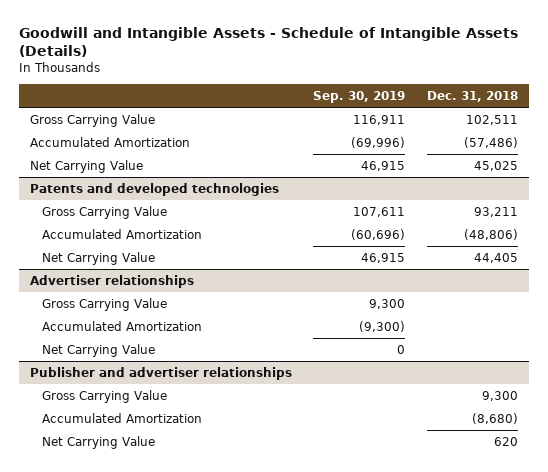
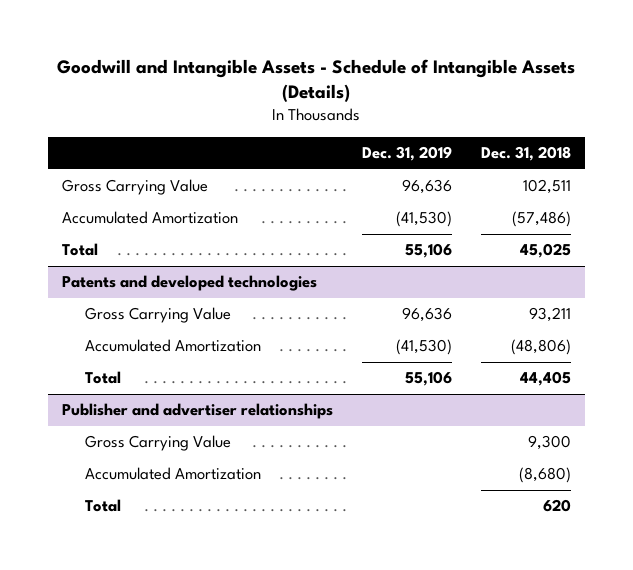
[313,91,406,104] Sep. 30, 2019 -> none
none -> [361,146,452,162] Dec. 31, 2019
[29,159,143,173] Net Carrying Value -> [62,243,99,257] Total
[29,274,194,288] Advertiser relationships -> none
[41,297,167,311] Gross Carrying Value -> none
[41,320,202,331] Accumulated Amortization -> none
[41,343,155,357] Net Carrying Value -> none
[41,251,155,265] Net Carrying Value -> [84,371,121,385] Total
[41,435,155,449] Net Carrying Value -> [84,499,121,513] Total

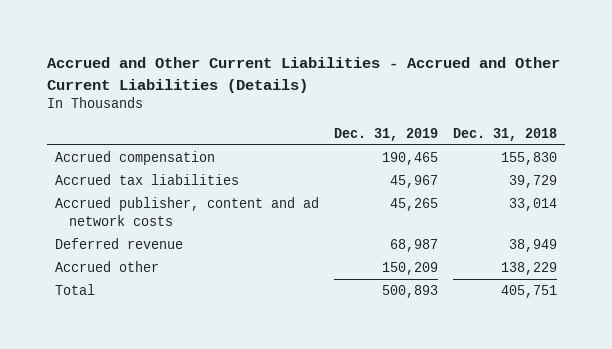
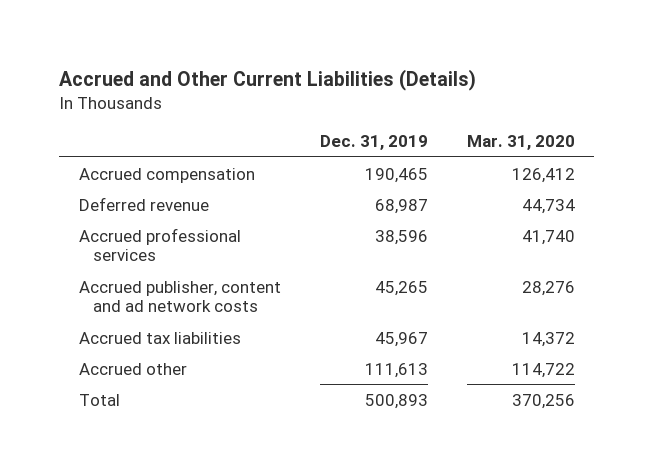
[47,57,561,93] Accrued and Other Current Liabilities - Accrued and Other Current Liabilities (Details) -> [59,68,477,91] Accrued and Other Current Liabilities (Details)
[453,127,558,141] Dec. 31, 2018 -> none
none -> [466,135,575,151] Mar. 31, 2020
none -> [78,227,241,262] Accrued professional services
[54,196,319,226] Accrued publisher, content and ad network costs -> [78,280,281,313] Accrued publisher, content and ad network costs
[54,173,239,185] Accrued tax liabilities -> [78,331,241,344] Accrued tax liabilities
[382,261,439,275] 150,209 -> [364,362,428,378] 111,613

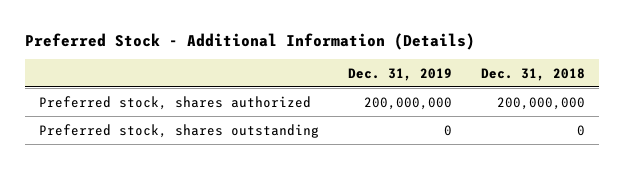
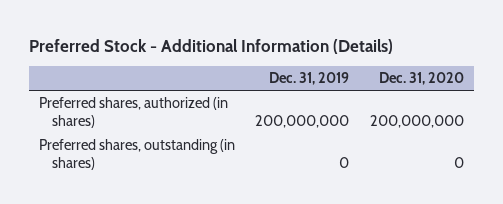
[480,67,585,81] Dec. 31, 2018 -> none
none -> [378,72,464,86] Dec. 31, 2020
[39,95,312,110] Preferred stock, shares authorized -> [38,97,228,129] Preferred shares, authorized (in shares)
[39,123,320,138] Preferred stock, shares outstanding -> [38,139,235,171] Preferred shares, outstanding (in shares)

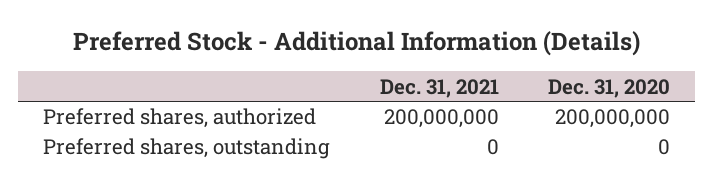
[269,72,350,86] Dec. 31, 2019 -> none
none -> [379,78,499,98] Dec. 31, 2021
[38,97,228,129] Preferred shares, authorized (in shares) -> [43,108,317,129] Preferred shares, authorized
[38,139,235,171] Preferred shares, outstanding (in shares) -> [43,138,331,160] Preferred shares, outstanding

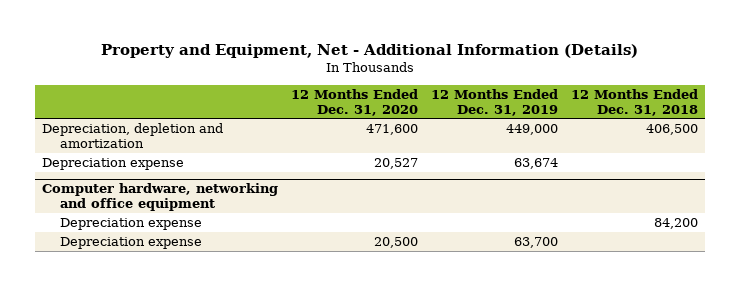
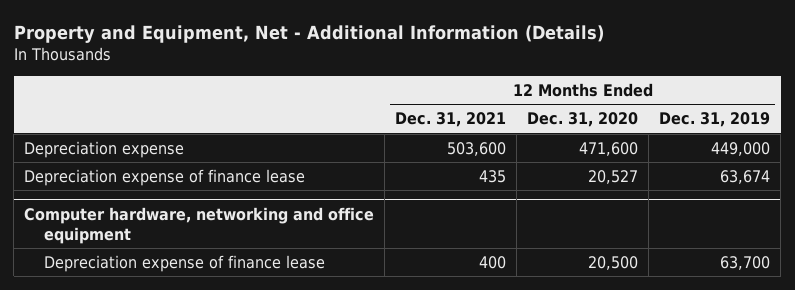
[571,88,699,116] 12 Months Ended Dec. 31, 2018 -> none
none -> [395,112,507,128] Dec. 31, 2021
[41,123,223,148] Depreciation, depletion and amortization -> [24,141,185,159] Depreciation expense
[41,158,184,171] Depreciation expense -> [24,169,306,187] Depreciation expense of finance lease
[60,218,203,231] Depreciation expense -> none
[60,237,203,250] Depreciation expense -> [43,255,325,273] Depreciation expense of finance lease

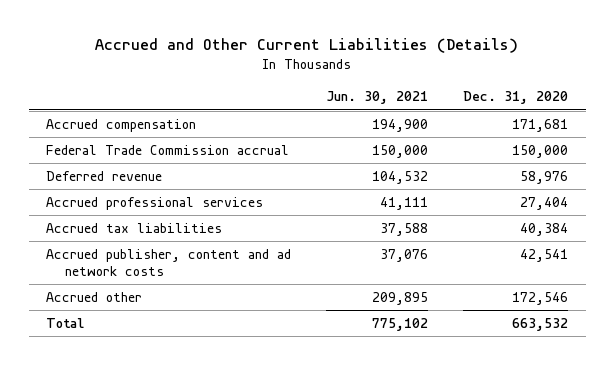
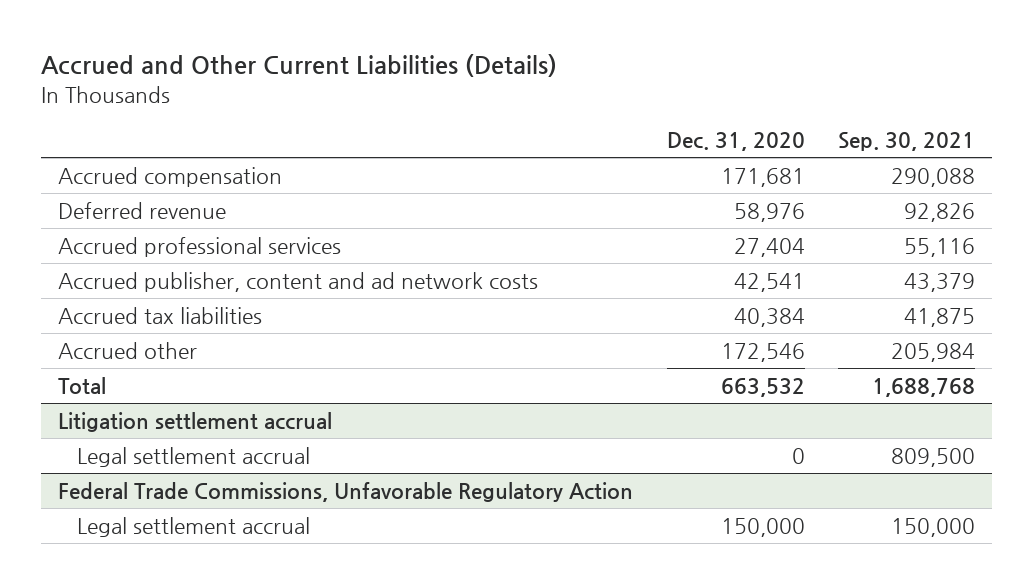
[326,91,429,105] Jun. 30, 2021 -> none
none -> [838,131,976,151] Sep. 30, 2021
[46,145,290,156] Federal Trade Commission accrual -> none
[46,223,223,234] Accrued tax liabilities -> [58,306,263,324] Accrued tax liabilities
none -> [58,411,333,432] Litigation settlement accrual
none -> [77,446,311,467] Legal settlement accrual
none -> [58,481,634,502] Federal Trade Commissions, Unfavorable Regulatory Action
none -> [77,516,311,537] Legal settlement accrual

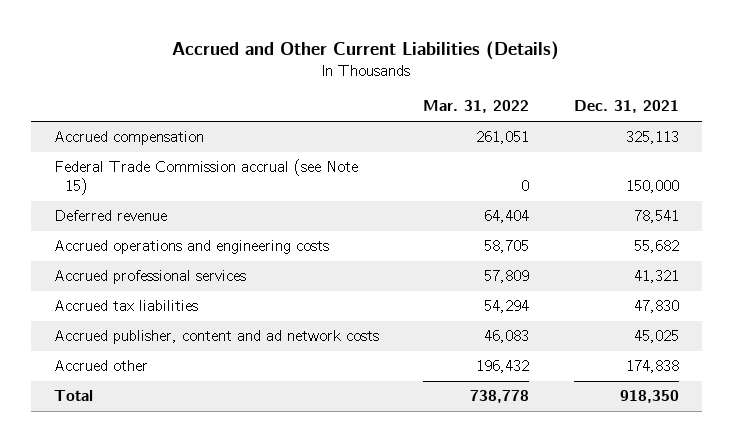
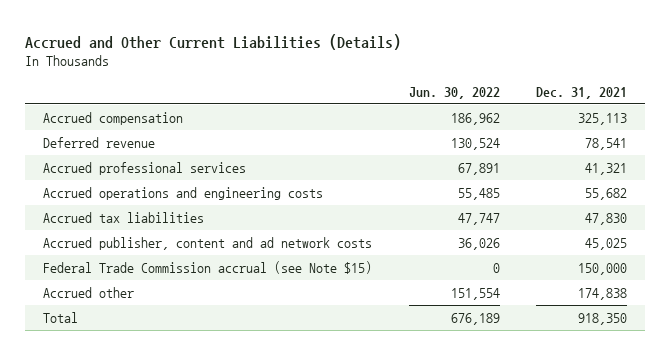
[423,100,530,114] Mar. 31, 2022 -> none
none -> [408,86,500,99] Jun. 30, 2022
[53,159,358,195] Federal Trade Commission accrual (see Note 15) -> none
[53,240,329,255] Accrued operations and engineering costs -> [43,186,324,200] Accrued operations and engineering costs
none -> [43,260,373,274] Federal Trade Commission accrual (see Note $15)

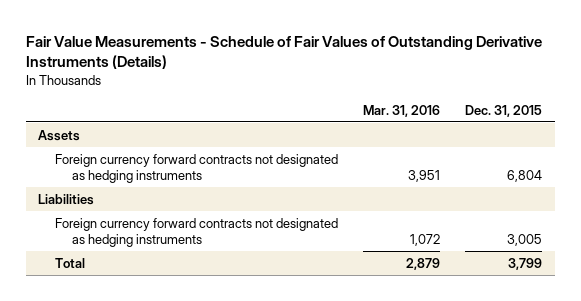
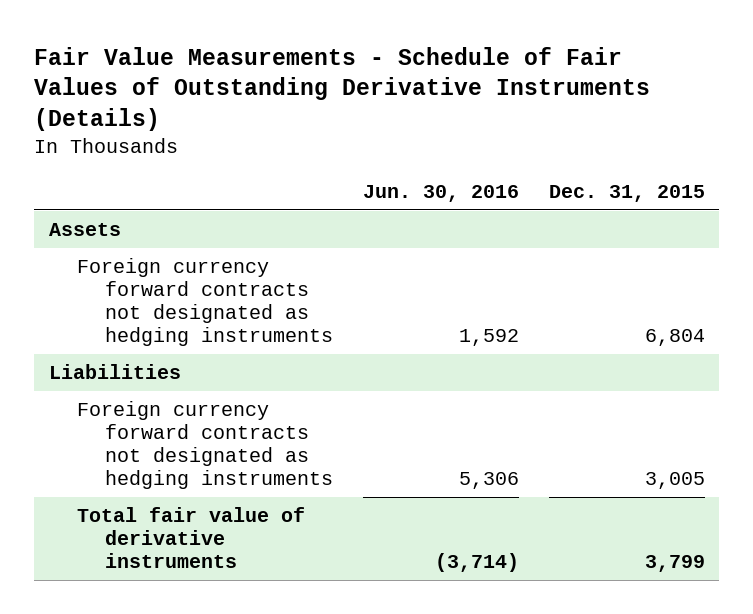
[363,104,441,117] Mar. 31, 2016 -> none
none -> [363,184,520,202] Jun. 30, 2016
[55,257,86,268] Total -> [77,507,306,568] Total fair value of derivative instruments

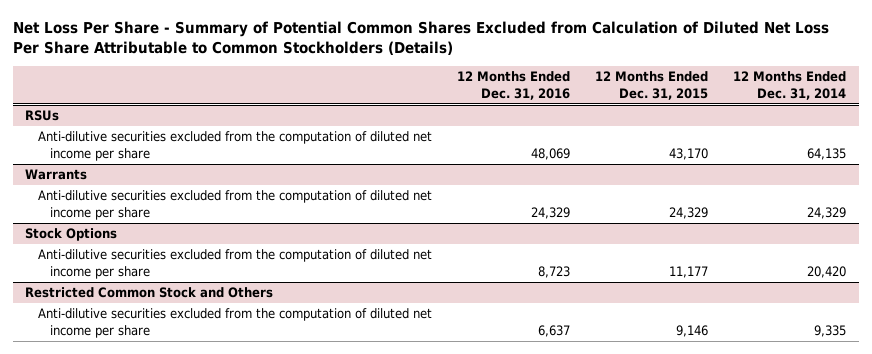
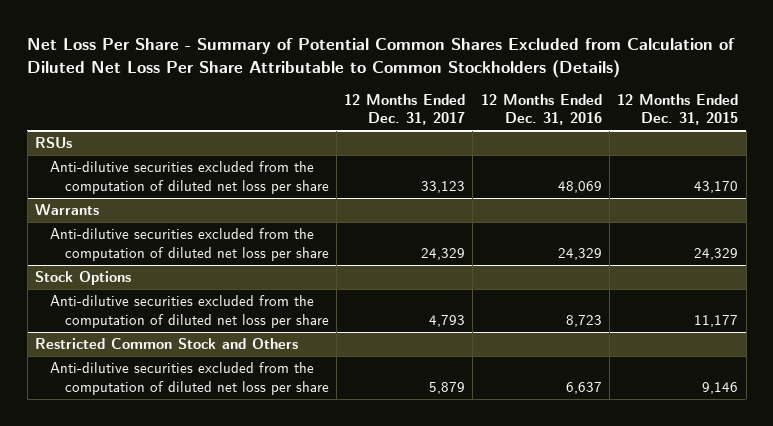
[733,71,847,101] 12 Months Ended Dec. 31, 2014 -> none
none -> [344,93,466,126] 12 Months Ended Dec. 31, 2017
[37,131,432,162] Anti-dilutive securities excluded from the computation of diluted net income per share -> [49,161,329,194] Anti-dilutive securities excluded from the computation of diluted net loss per share
[37,190,432,221] Anti-dilutive securities excluded from the computation of diluted net income per share -> [49,228,329,261] Anti-dilutive securities excluded from the computation of diluted net loss per share
[37,249,432,280] Anti-dilutive securities excluded from the computation of diluted net income per share -> [49,295,329,328] Anti-dilutive securities excluded from the computation of diluted net loss per share
[37,308,432,339] Anti-dilutive securities excluded from the computation of diluted net income per share -> [49,362,329,395] Anti-dilutive securities excluded from the computation of diluted net loss per share

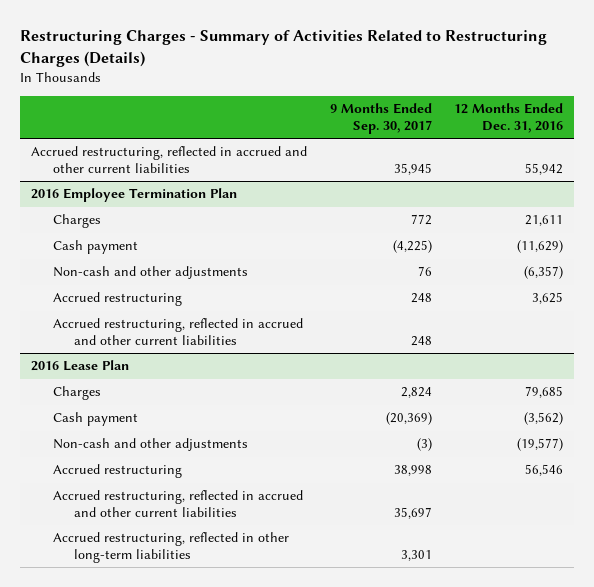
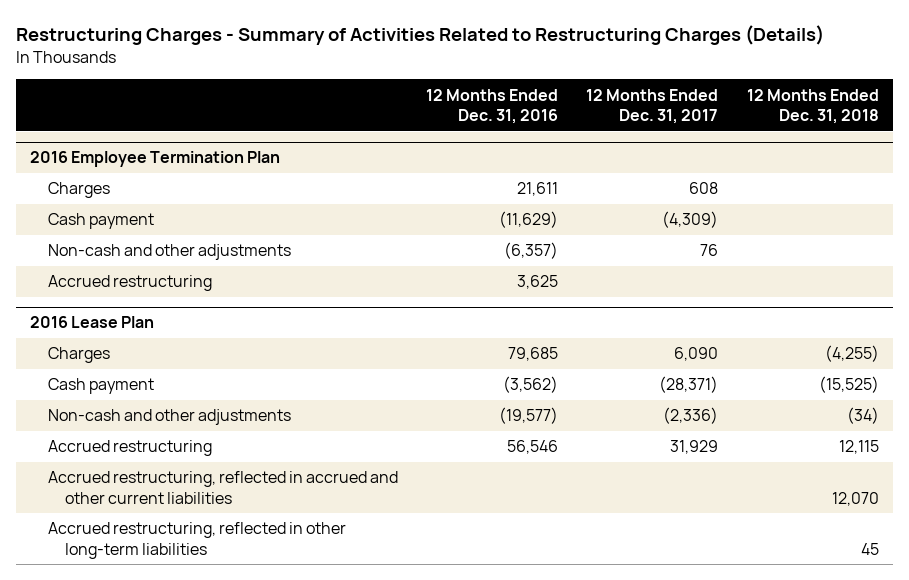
[329,103,432,134] 9 Months Ended Sep. 30, 2017 -> none
none -> [586,88,719,125] 12 Months Ended Dec. 31, 2017
none -> [746,88,879,125] 12 Months Ended Dec. 31, 2018
[30,146,307,174] Accrued restructuring, reflected in accrued and other current liabilities -> none
[52,318,303,346] Accrued restructuring, reflected in accrued and other current liabilities -> none

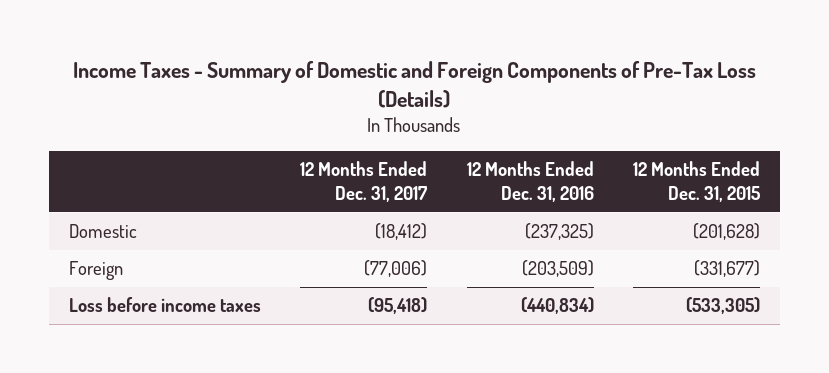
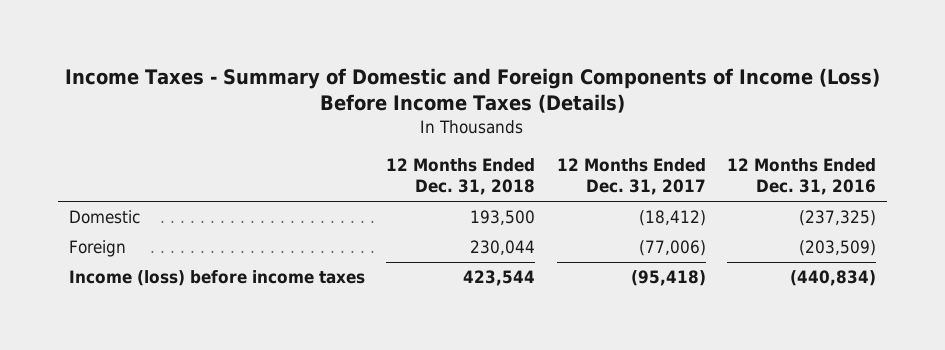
[73,60,757,108] Income Taxes - Summary of Domestic and Foreign Components of Pre-Tax Loss (Details) -> [65,67,881,113] Income Taxes - Summary of Domestic and Foreign Components of Income (Loss) Before Income Taxes (Details)
[633,160,761,203] 12 Months Ended Dec. 31, 2015 -> none
none -> [386,157,536,196] 12 Months Ended Dec. 31, 2018
[68,297,261,313] Loss before income taxes -> [68,270,365,287] Income (loss) before income taxes

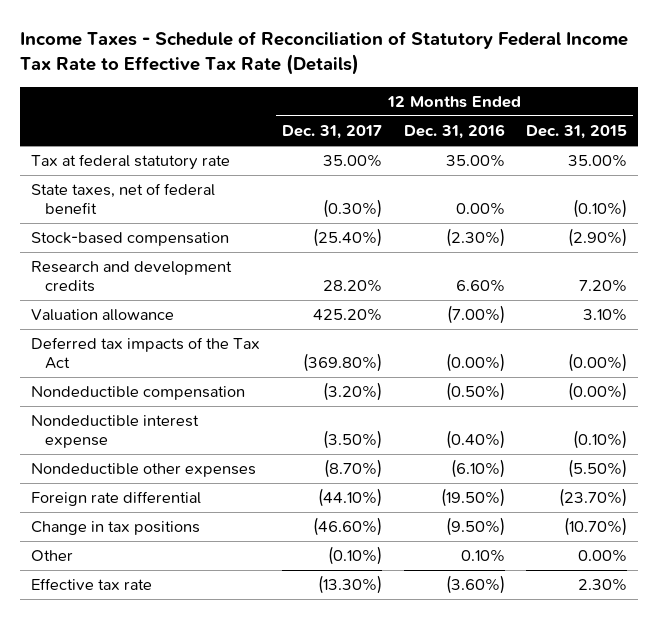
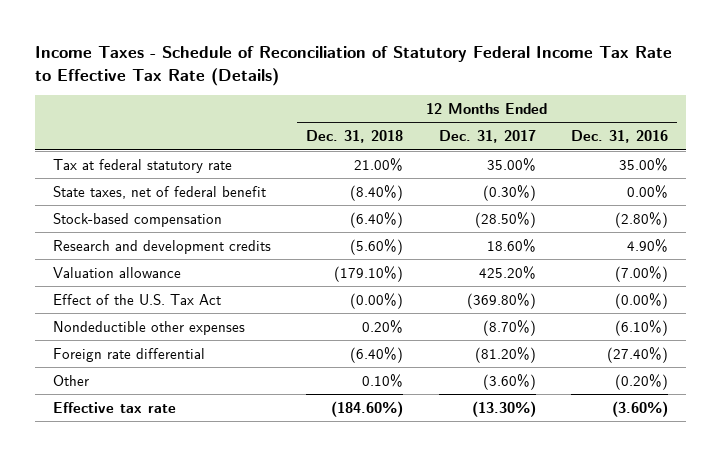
[526,124,628,139] Dec. 31, 2015 -> none
none -> [306,130,404,144] Dec. 31, 2018
[312,228,382,248] (25.40%) -> [474,211,536,228] (28.50%)
[445,228,505,248] (2.30%) -> [615,211,669,228] (2.80%)
[322,278,382,292] 28.20% -> [486,238,536,252] 18.60%
[455,278,505,292] 6.60% -> [627,238,669,252] 4.90%
[30,386,245,401] Nondeductible compensation -> none
[30,415,199,448] Nondeductible interest expense -> none
[30,337,260,369] Deferred tax impacts of the Tax Act -> [52,293,221,305] Effect of the U.S. Tax Act
[30,521,200,536] Change in tax positions -> none
[317,488,382,508] (44.10%) -> [474,346,536,363] (81.20%)
[440,488,505,508] (19.50%) -> [607,346,669,363] (27.40%)
[327,546,382,566] (0.10%) -> [482,373,536,390] (3.60%)
[460,549,505,563] 0.10% -> [615,373,669,390] (0.20%)

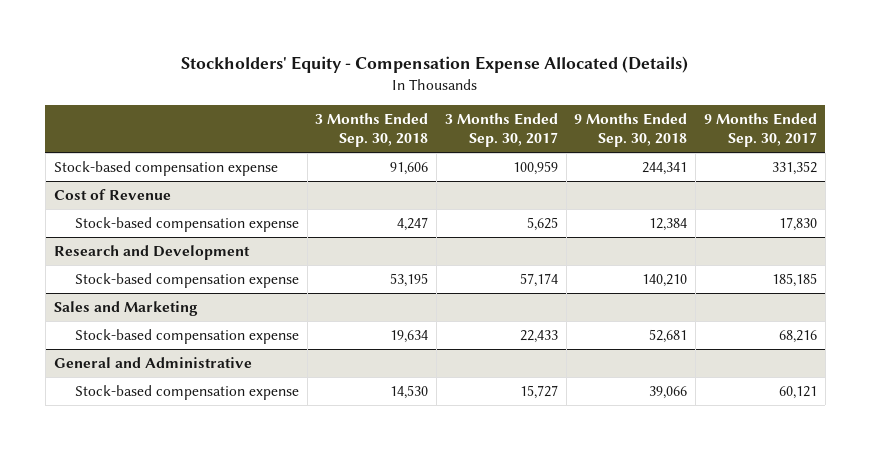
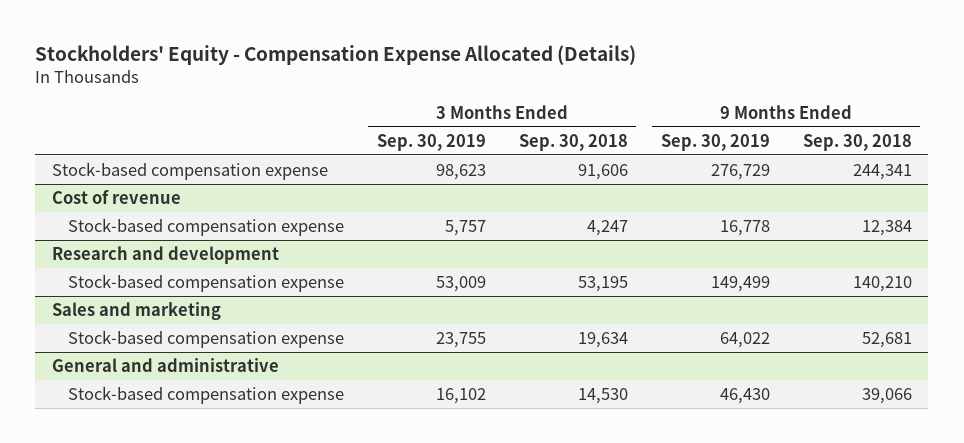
[444,113,558,148] 3 Months Ended Sep. 30, 2017 -> none
[703,113,817,148] 9 Months Ended Sep. 30, 2017 -> none
none -> [376,133,486,151] Sep. 30, 2019
none -> [660,133,770,151] Sep. 30, 2019
[53,189,171,201] Cost of Revenue -> [51,189,181,204] Cost of revenue
[53,245,250,261] Research and Development -> [51,245,279,264] Research and development
[53,301,198,317] Sales and Marketing -> [51,301,221,320] Sales and marketing
[53,357,252,369] General and Administrative -> [51,357,279,372] General and administrative

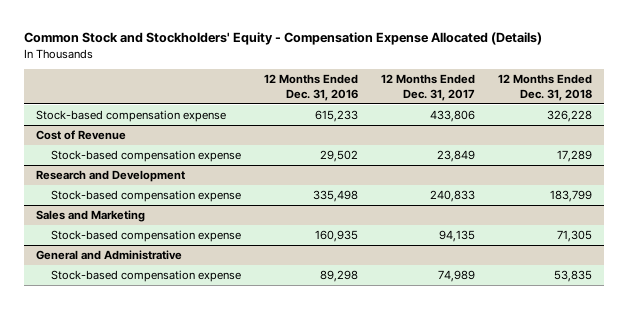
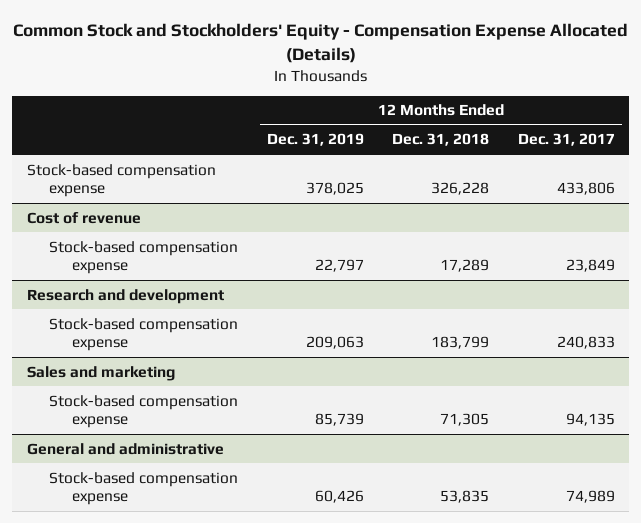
[264,74,359,101] 12 Months Ended Dec. 31, 2016 -> none
none -> [266,133,364,147] Dec. 31, 2019
[36,130,127,141] Cost of Revenue -> [26,211,141,224] Cost of revenue
[36,170,186,183] Research and Development -> [26,288,224,304] Research and development
[36,210,146,223] Sales and Marketing -> [26,365,175,381] Sales and marketing
[36,250,183,261] General and Administrative -> [26,442,224,455] General and administrative

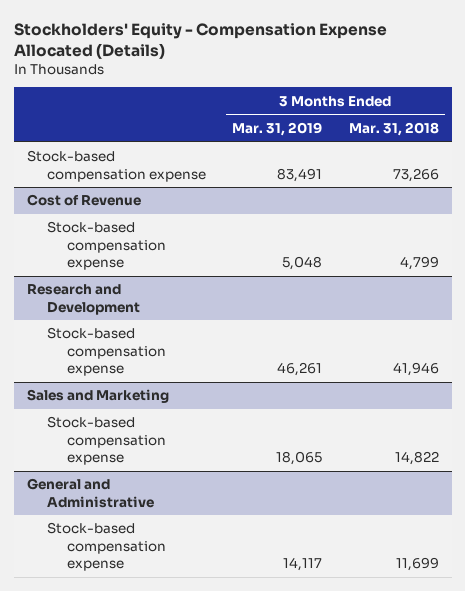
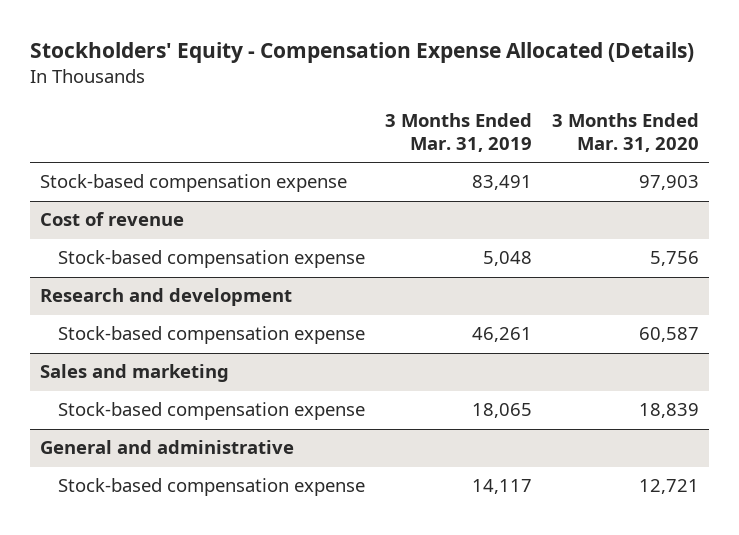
[348,121,439,136] Mar. 31, 2018 -> none
none -> [552,112,700,152] 3 Months Ended Mar. 31, 2020
[26,194,141,207] Cost of Revenue -> [40,212,185,227] Cost of revenue
[26,284,140,315] Research and Development -> [40,288,293,307] Research and development
[26,389,169,404] Sales and Marketing -> [40,364,230,383] Sales and marketing
[26,478,154,508] General and Administrative -> [40,440,295,455] General and administrative

